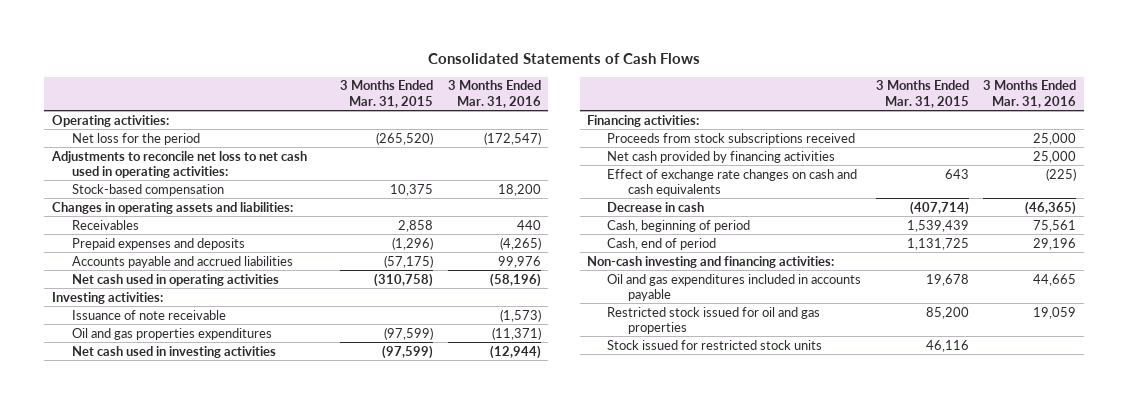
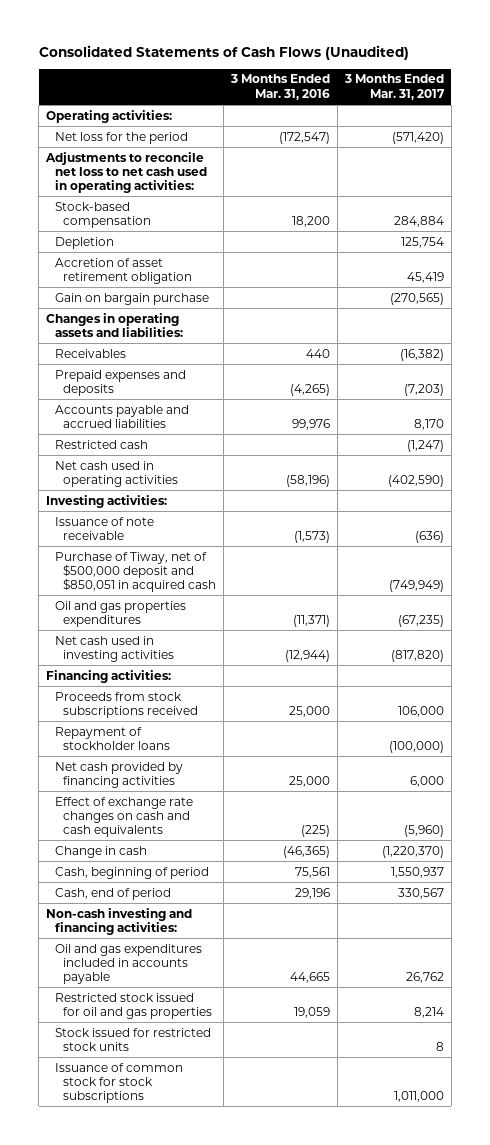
[427,53,700,65] Consolidated Statements of Cash Flows -> [38,45,409,61] Consolidated Statements of Cash Flows (Unaudited)
[340,80,434,108] 3 Months Ended Mar. 31, 2015 -> none
none -> [343,74,445,100] 3 Months Ended Mar. 31, 2017
none -> [54,236,114,249] Depletion
none -> [54,257,193,284] Accretion of asset retirement obligation
none -> [54,292,209,305] Gain on bargain purchase
none -> [54,439,148,449] Restricted cash
none -> [54,551,217,593] Purchase of Tiway, net of $500,000 deposit and $850,051 in acquired cash
none -> [54,726,171,750] Repayment of stockholder loans
[607,201,705,212] Decrease in cash -> [54,845,147,858] Change in cash
none -> [54,1062,183,1104] Issuance of common stock for stock subscriptions

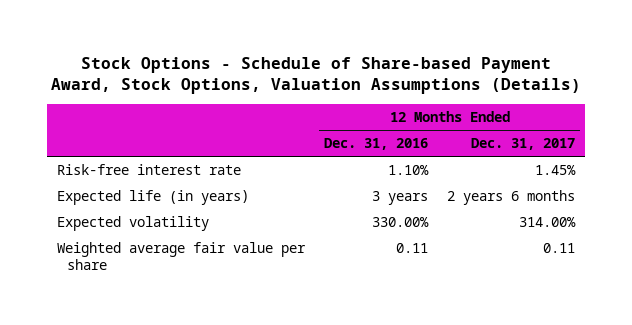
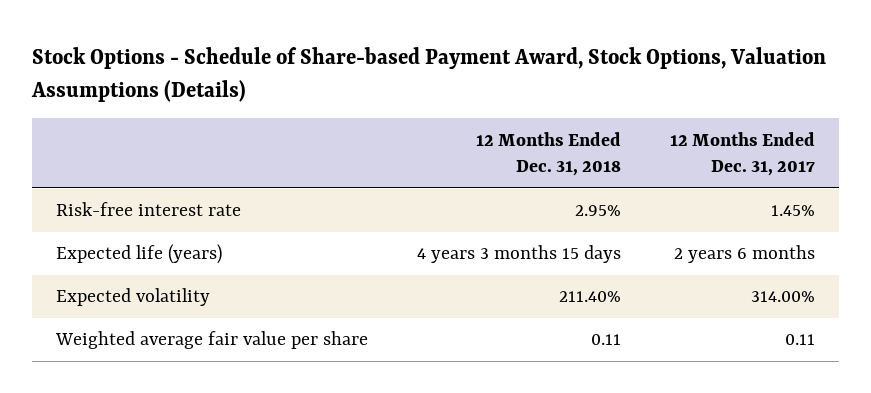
[323,138,428,151] Dec. 31, 2016 -> none
none -> [476,131,622,177] 12 Months Ended Dec. 31, 2018
[56,189,249,205] Expected life (in years) -> [56,244,223,265] Expected life (years)

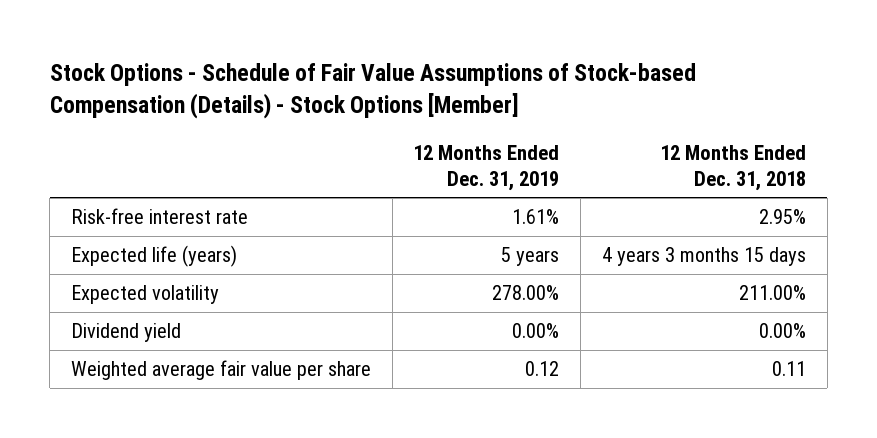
[30,47,826,103] Stock Options - Schedule of Share-based Payment Award, Stock Options, Valuation Assumptions (Details) -> [49,63,696,119] Stock Options - Schedule of Fair Value Assumptions of Stock-based Compensation (Details) - Stock Options [Member]
[669,131,815,177] 12 Months Ended Dec. 31, 2017 -> none
none -> [413,144,560,191] 12 Months Ended Dec. 31, 2019
[559,291,622,303] 211.40% -> [739,285,807,301] 211.00%
none -> [70,323,181,343] Dividend yield

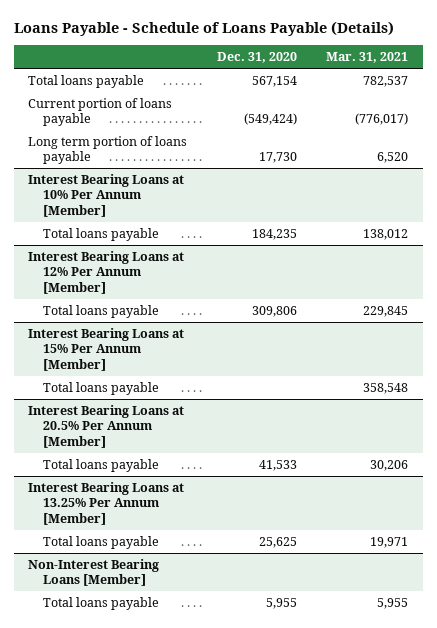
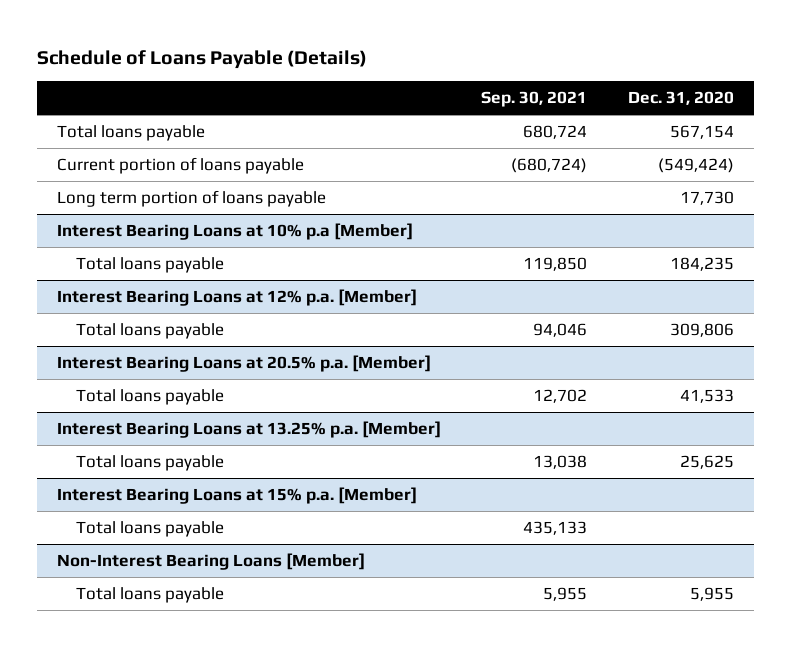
[13,20,394,36] Loans Payable - Schedule of Loans Payable (Details) -> [37,49,368,69] Schedule of Loans Payable (Details)
[326,52,409,64] Mar. 31, 2021 -> none
none -> [481,91,588,108] Sep. 30, 2021
[28,173,185,217] Interest Bearing Loans at 10% Per Annum [Member] -> [57,223,414,241] Interest Bearing Loans at 10% p.a [Member]
[28,250,185,294] Interest Bearing Loans at 12% Per Annum [Member] -> [57,289,418,307] Interest Bearing Loans at 12% p.a. [Member]
[28,327,185,371] Interest Bearing Loans at 15% Per Annum [Member] -> none
[42,381,159,395] Total loans payable -> none
[28,404,185,448] Interest Bearing Loans at 20.5% Per Annum [Member] -> [57,355,432,373] Interest Bearing Loans at 20.5% p.a. [Member]
[28,481,185,525] Interest Bearing Loans at 13.25% Per Annum [Member] -> [57,421,442,439] Interest Bearing Loans at 13.25% p.a. [Member]
none -> [57,487,418,505] Interest Bearing Loans at 15% p.a. [Member]
none -> [76,521,225,538] Total loans payable

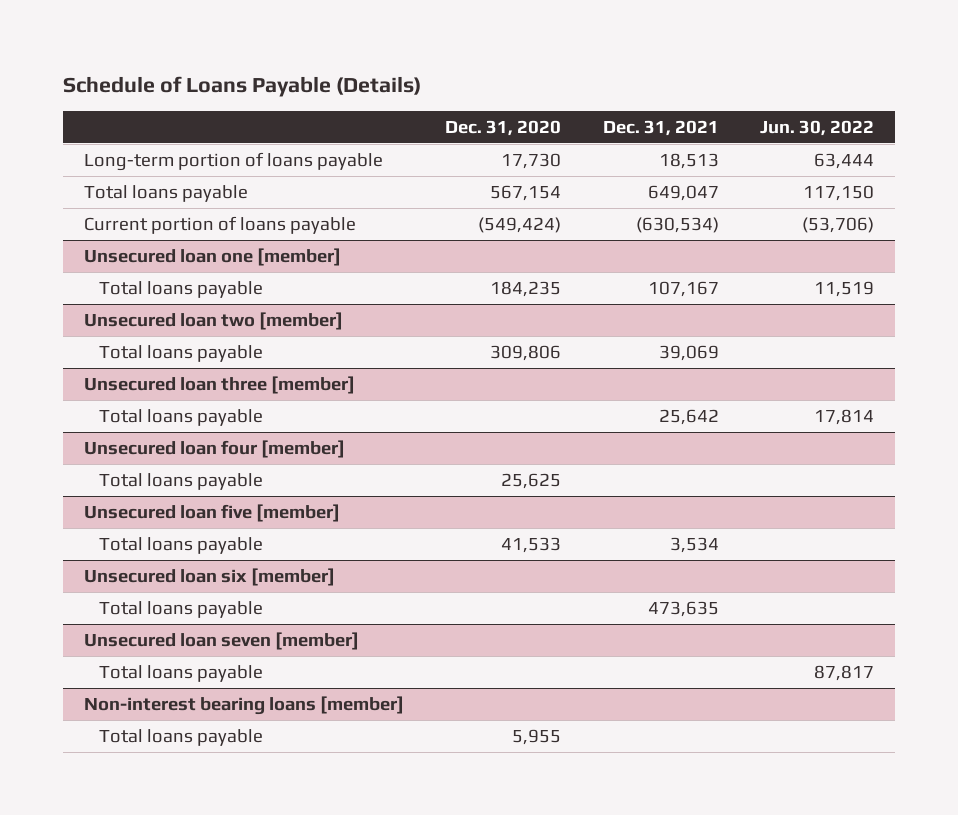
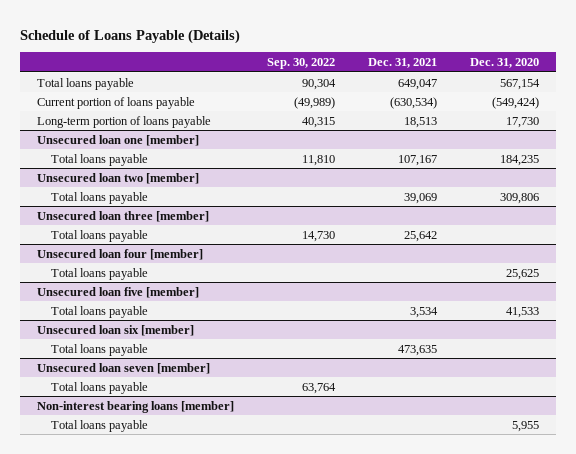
[760,119,875,136] Jun. 30, 2022 -> none
none -> [266,58,335,70] Sep. 30, 2022
[83,151,383,171] Long-term portion of loans payable -> [36,115,211,128] Long-term portion of loans payable

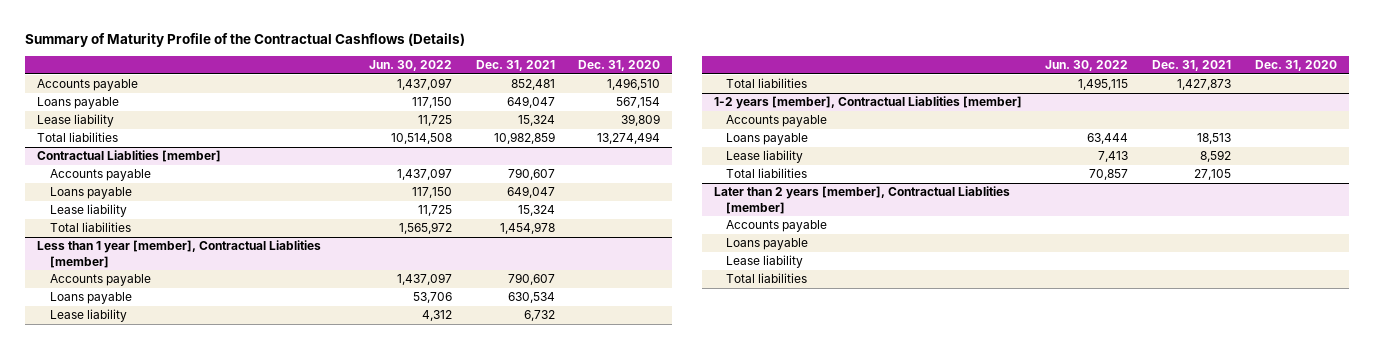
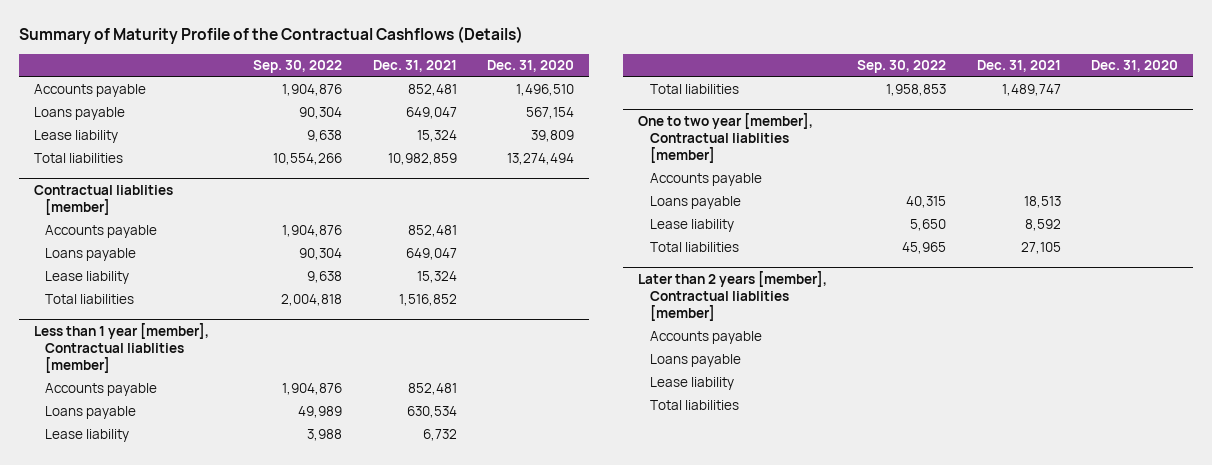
[368,60,452,72] Jun. 30, 2022 -> none
none -> [253,60,343,74] Sep. 30, 2022
[37,150,222,163] Contractual Liablities [member] -> [34,184,174,216] Contractual liablities [member]
[507,168,555,181] 790,607 -> [407,225,457,238] 852,481
[499,222,555,235] 1,454,978 -> [398,294,457,307] 1,516,852
[37,240,322,268] Less than 1 year [member], Contractual Liablities [member] -> [34,322,210,374] Less than 1 year [member], Contractual liablities [member]
[507,273,555,286] 790,607 -> [407,383,457,396] 852,481
[713,96,1022,110] 1-2 years [member], Contractual Liablities [member] -> none
[1177,79,1232,91] 1,427,873 -> [1001,84,1061,97] 1,489,747
none -> [638,112,814,164] One to two year [member], Contractual liablities [member]
[713,186,1010,214] Later than 2 years [member], Contractual Liablities [member] -> [638,270,828,322] Later than 2 years [member], Contractual liablities [member]

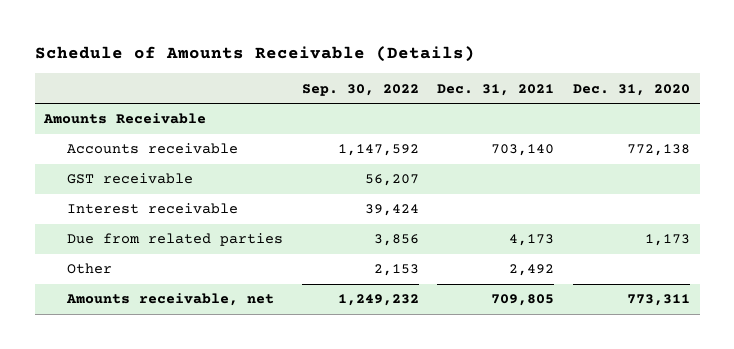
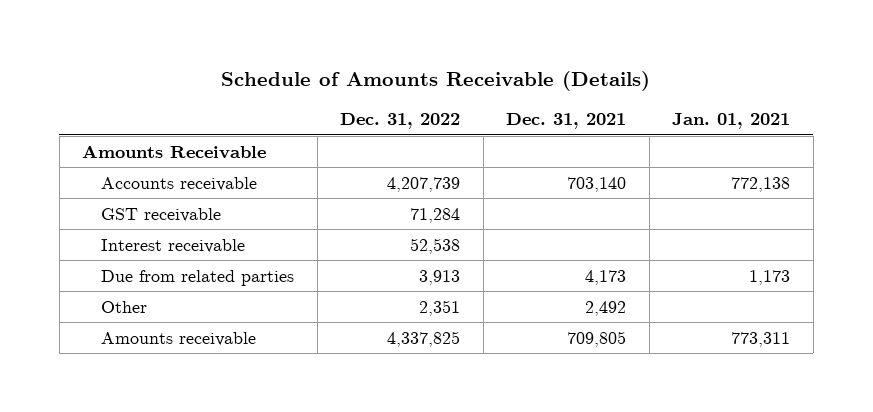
[301,83,419,96] Sep. 30, 2022 -> none
[573,83,691,96] Dec. 31, 2020 -> none
none -> [340,113,461,130] Dec. 31, 2022
none -> [672,113,791,130] Jan. 01, 2021
[65,293,274,307] Amounts receivable, net -> [101,331,257,346] Amounts receivable

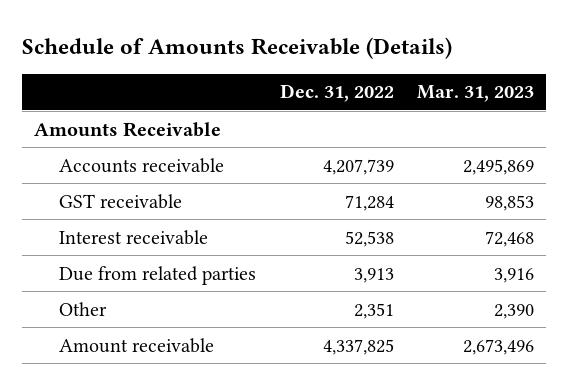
[506,113,627,130] Dec. 31, 2021 -> none
[672,113,791,130] Jan. 01, 2021 -> none
none -> [417,85,535,103] Mar. 31, 2023
[101,331,257,346] Amounts receivable -> [59,337,215,353] Amount receivable

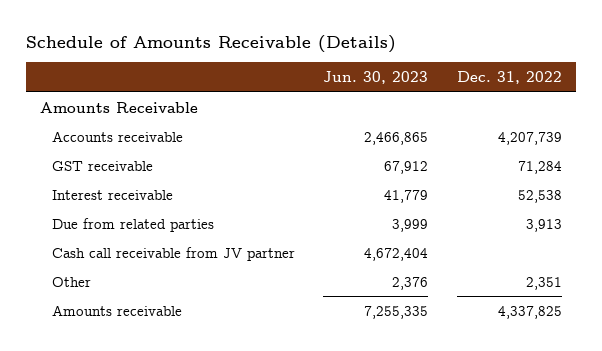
[417,85,535,103] Mar. 31, 2023 -> none
none -> [323,71,429,85] Jun. 30, 2023
none -> [52,246,296,261] Cash call receivable from JV partner
[59,337,215,353] Amount receivable -> [52,304,183,316] Amounts receivable

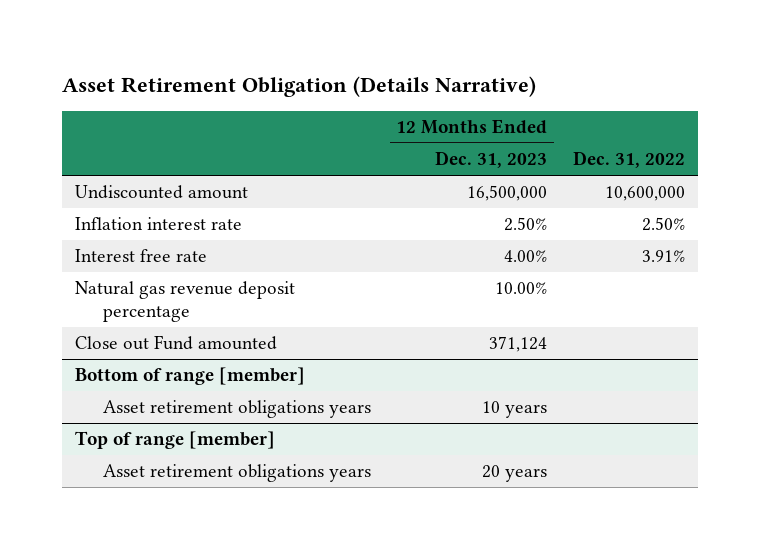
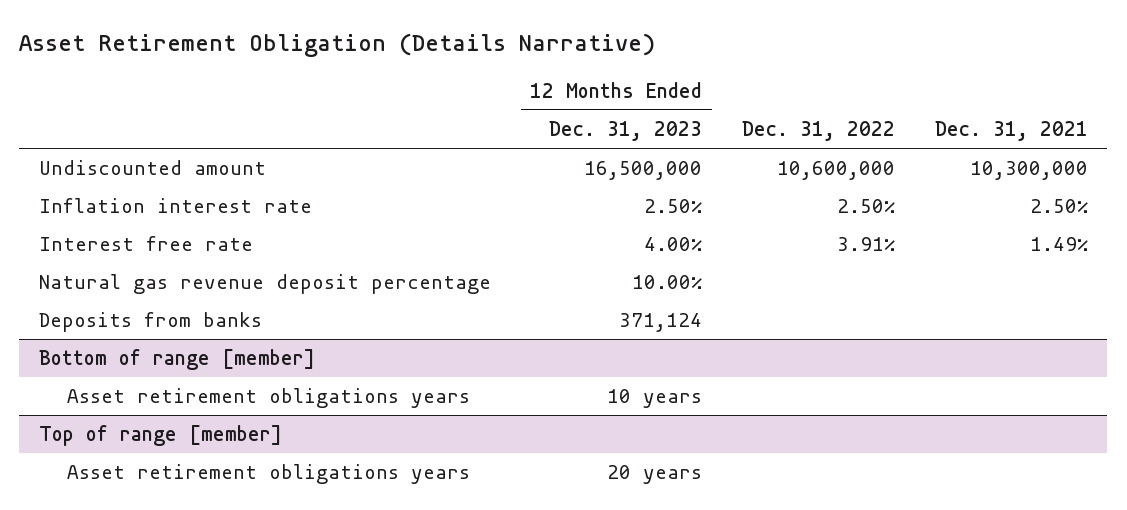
none -> [934,121,1088,142] Dec. 31, 2021
[75,335,278,351] Close out Fund amounted -> [38,312,262,333] Deposits from banks

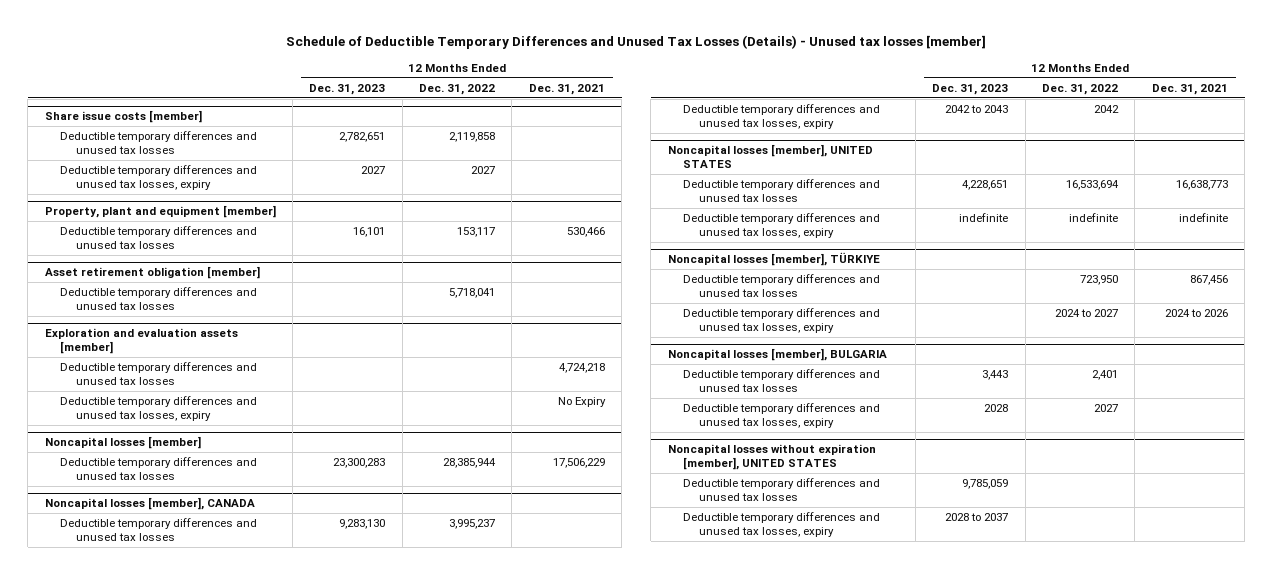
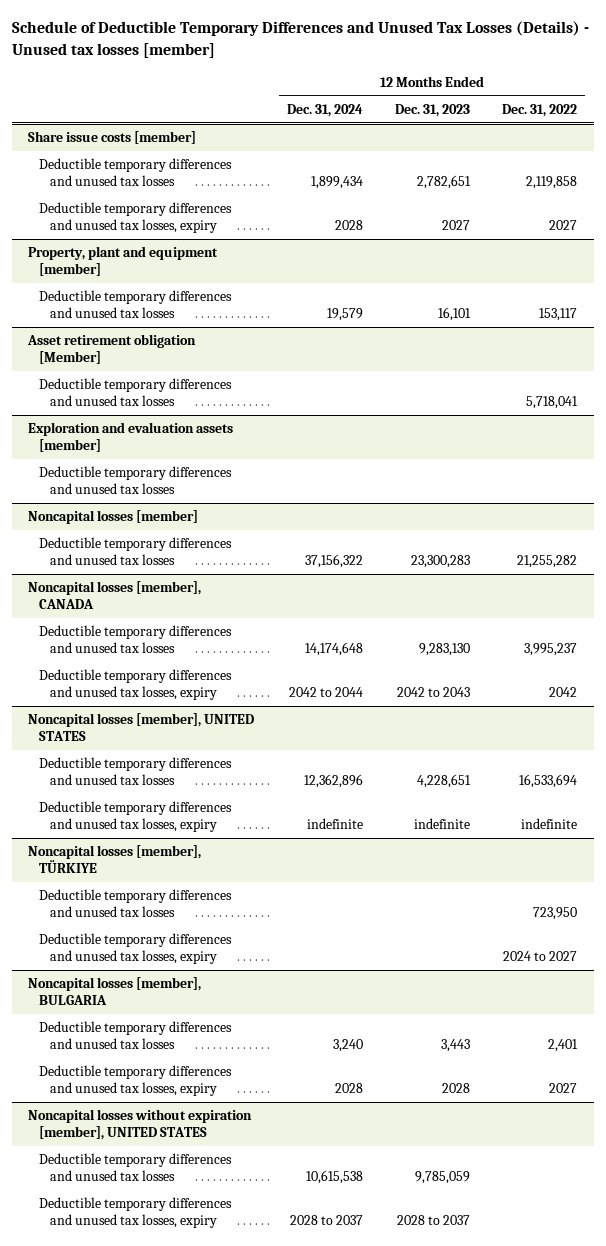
[528,83,605,95] Dec. 31, 2021 -> none
none -> [286,103,363,117] Dec. 31, 2024
[44,266,260,280] Asset retirement obligation [member] -> [27,334,197,364] Asset retirement obligation [Member]
[60,396,258,422] Deductible temporary differences and unused tax losses, expiry -> none
[443,458,497,469] 28,385,944 -> [517,554,578,568] 21,255,282

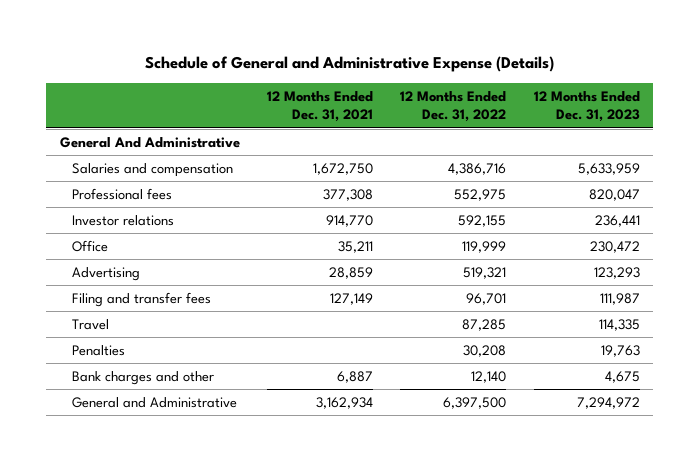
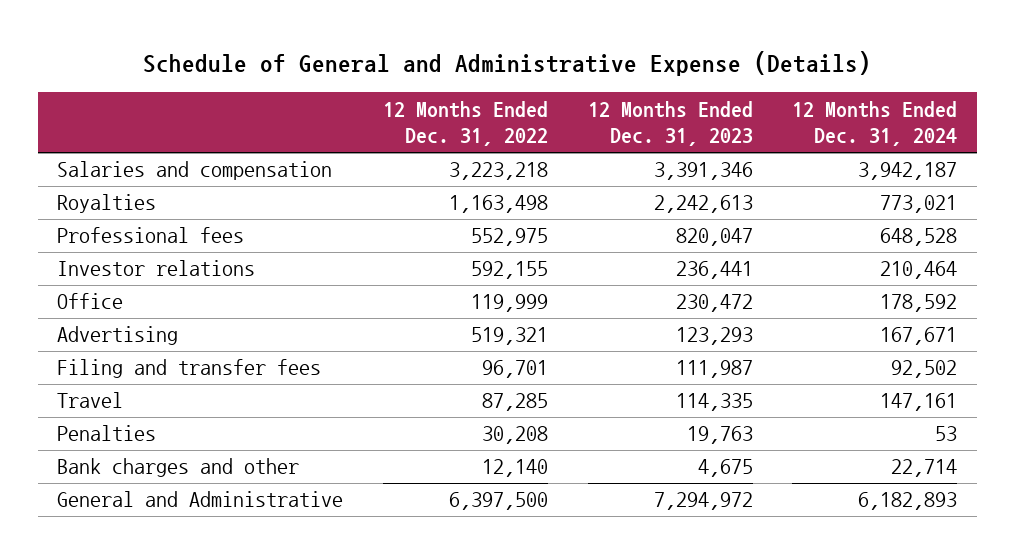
[266,90,373,123] 12 Months Ended Dec. 31, 2021 -> none
none -> [792,100,958,147] 12 Months Ended Dec. 31, 2024
[59,137,240,149] General And Administrative -> none
[448,163,507,176] 4,386,716 -> [449,162,549,181] 3,223,218
[577,163,640,176] 5,633,959 -> [653,162,753,181] 3,391,346
none -> [57,194,157,214] Royalties

